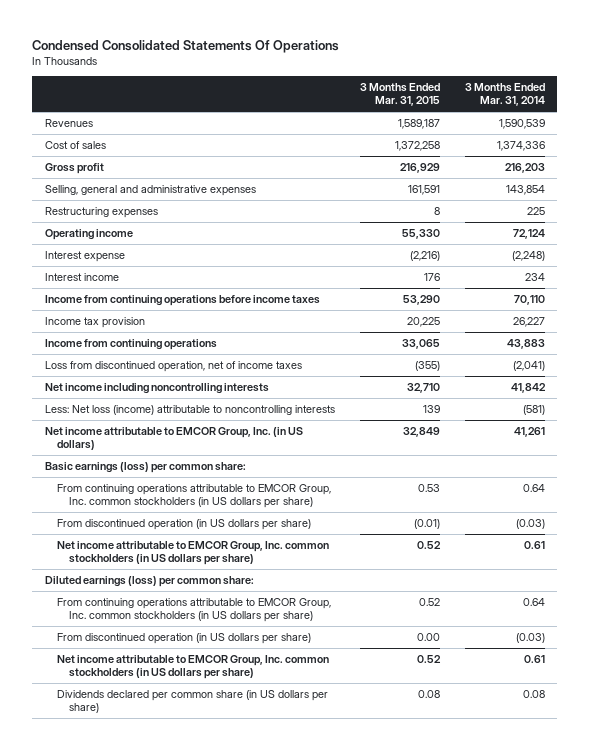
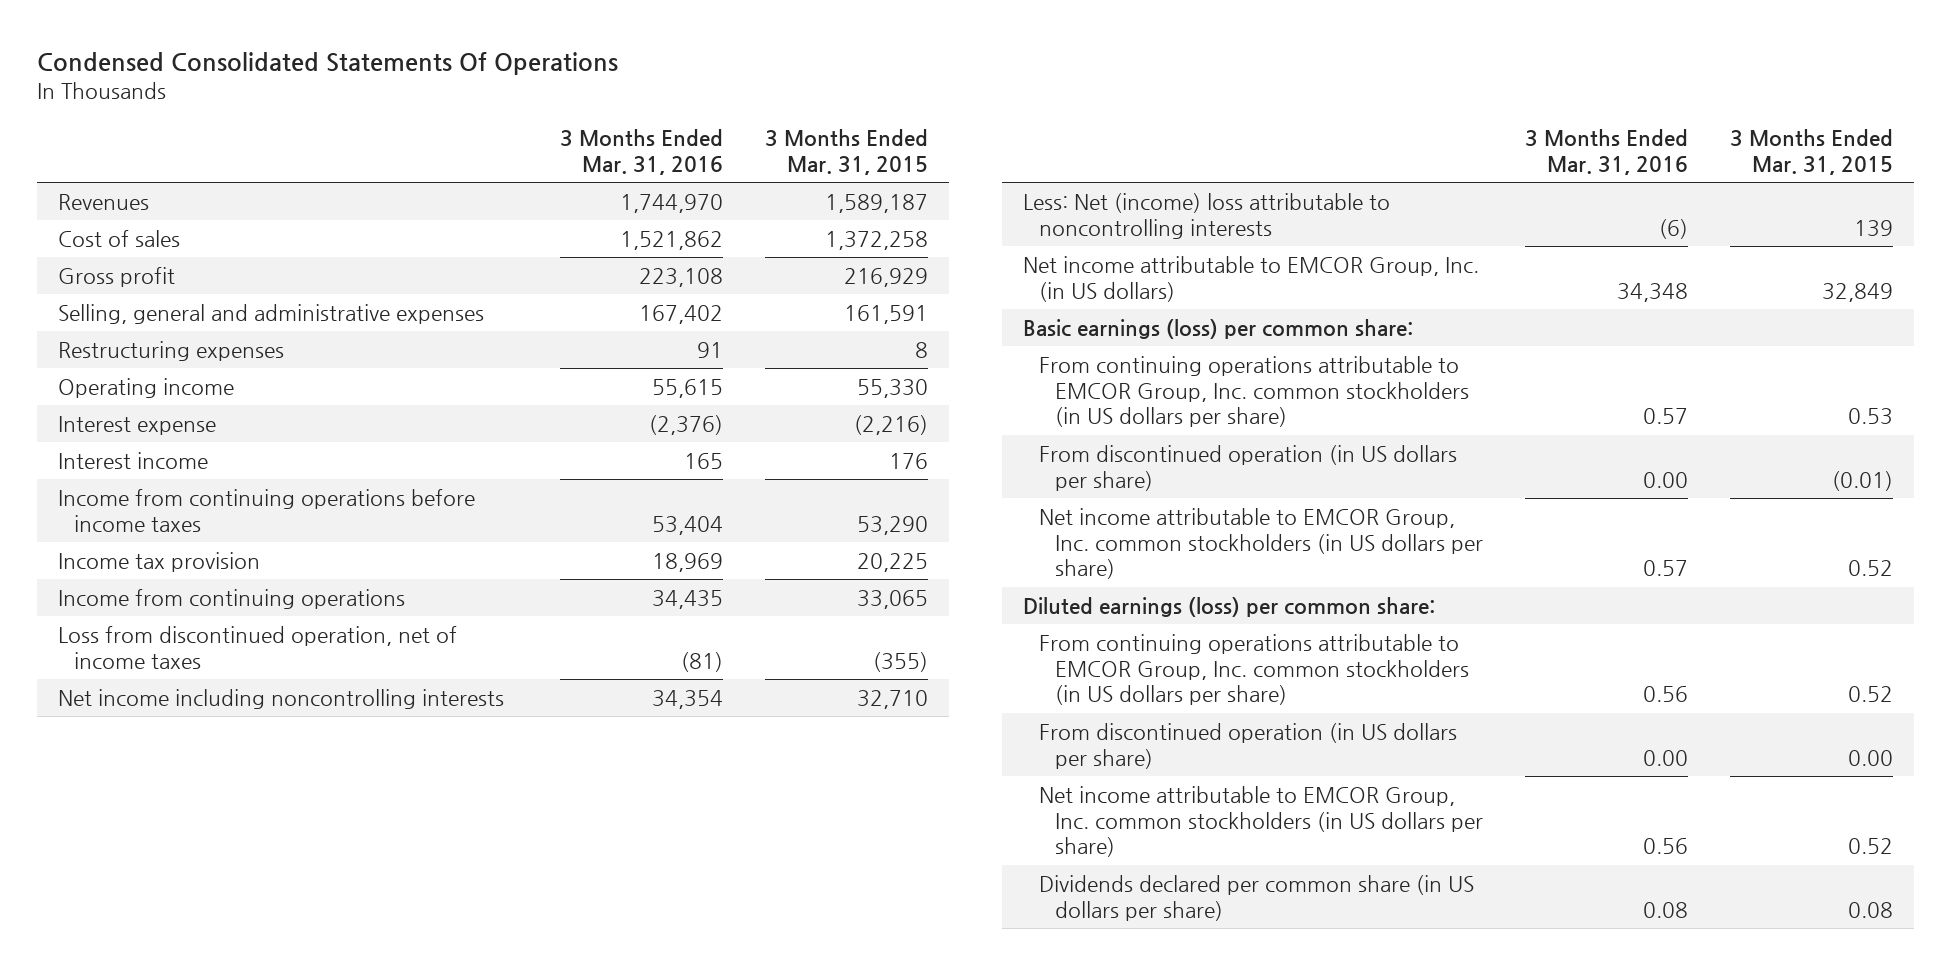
[464,83,545,107] 3 Months Ended Mar. 31, 2014 -> none
none -> [560,129,724,176] 3 Months Ended Mar. 31, 2016
[44,405,335,416] Less: Net loss (income) attributable to noncontrolling interests -> [1023,192,1391,239] Less: Net (income) loss attributable to noncontrolling interests

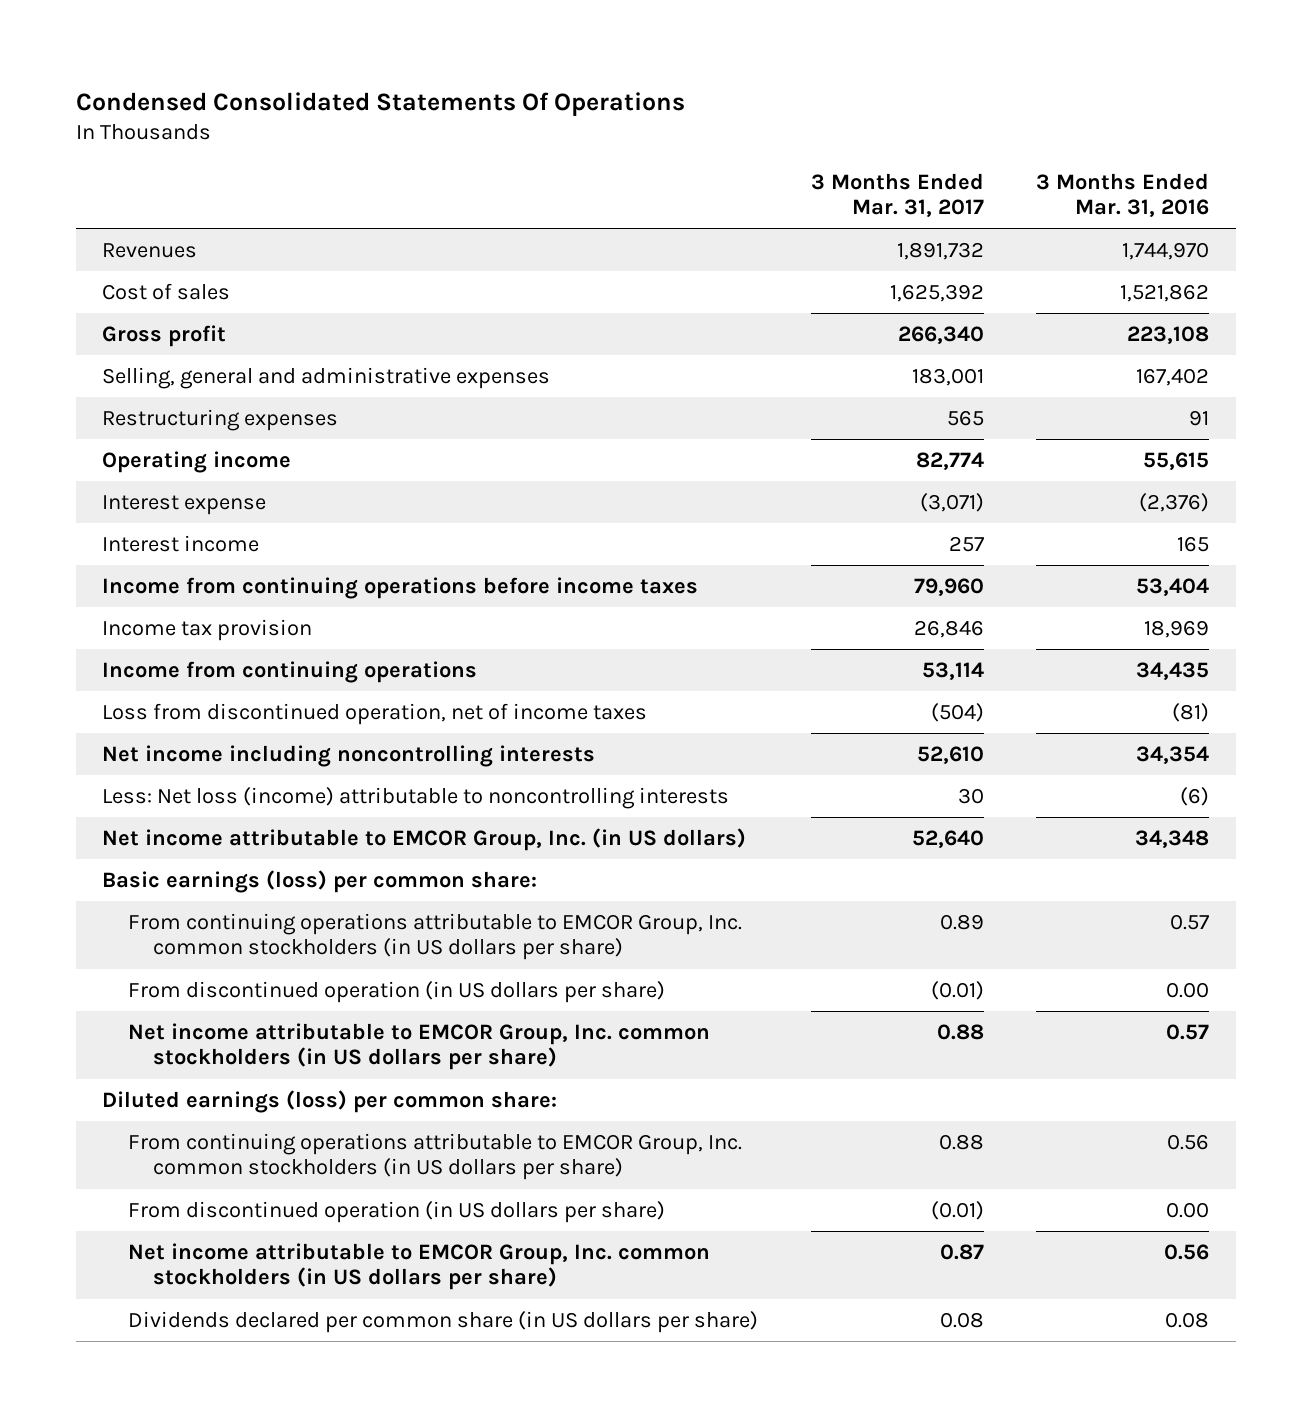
[765,129,929,176] 3 Months Ended Mar. 31, 2015 -> none
none -> [810,172,984,218] 3 Months Ended Mar. 31, 2017
[1023,192,1391,239] Less: Net (income) loss attributable to noncontrolling interests -> [102,786,730,809] Less: Net loss (income) attributable to noncontrolling interests

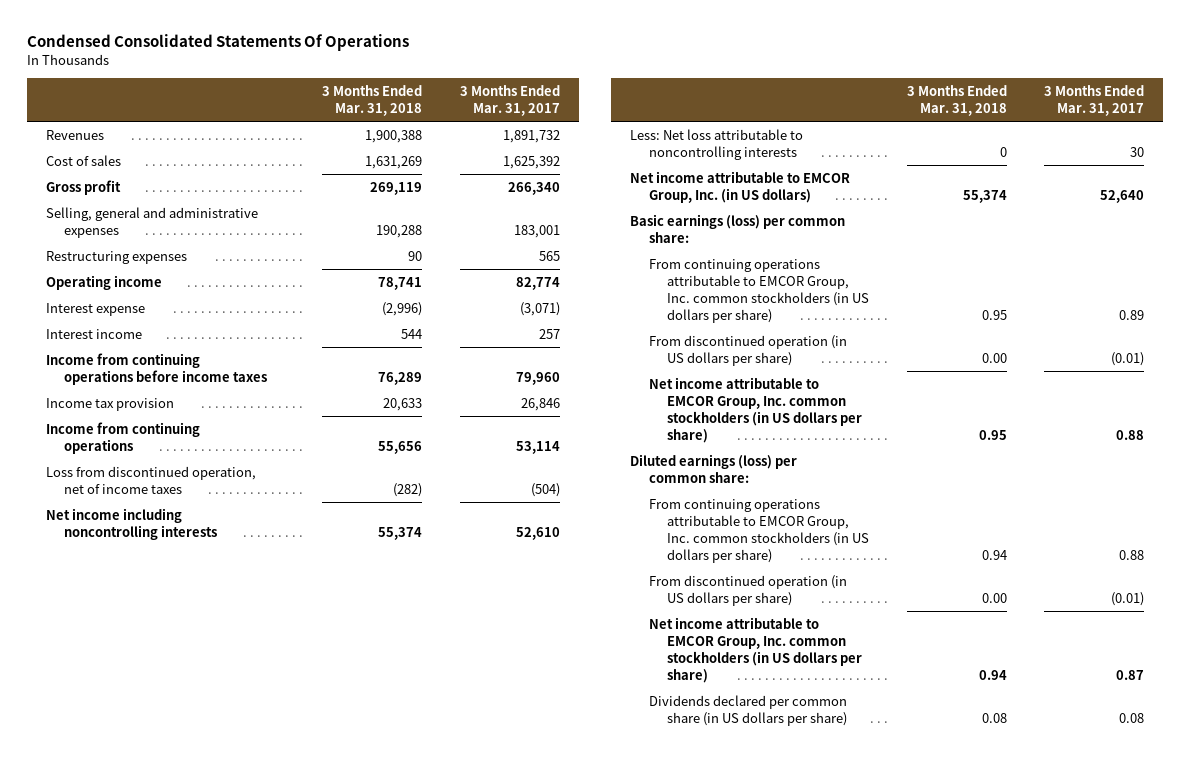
[1036,172,1210,218] 3 Months Ended Mar. 31, 2016 -> none
none -> [322,85,423,117] 3 Months Ended Mar. 31, 2018
[102,786,730,809] Less: Net loss (income) attributable to noncontrolling interests -> [630,128,804,160] Less: Net loss attributable to noncontrolling interests

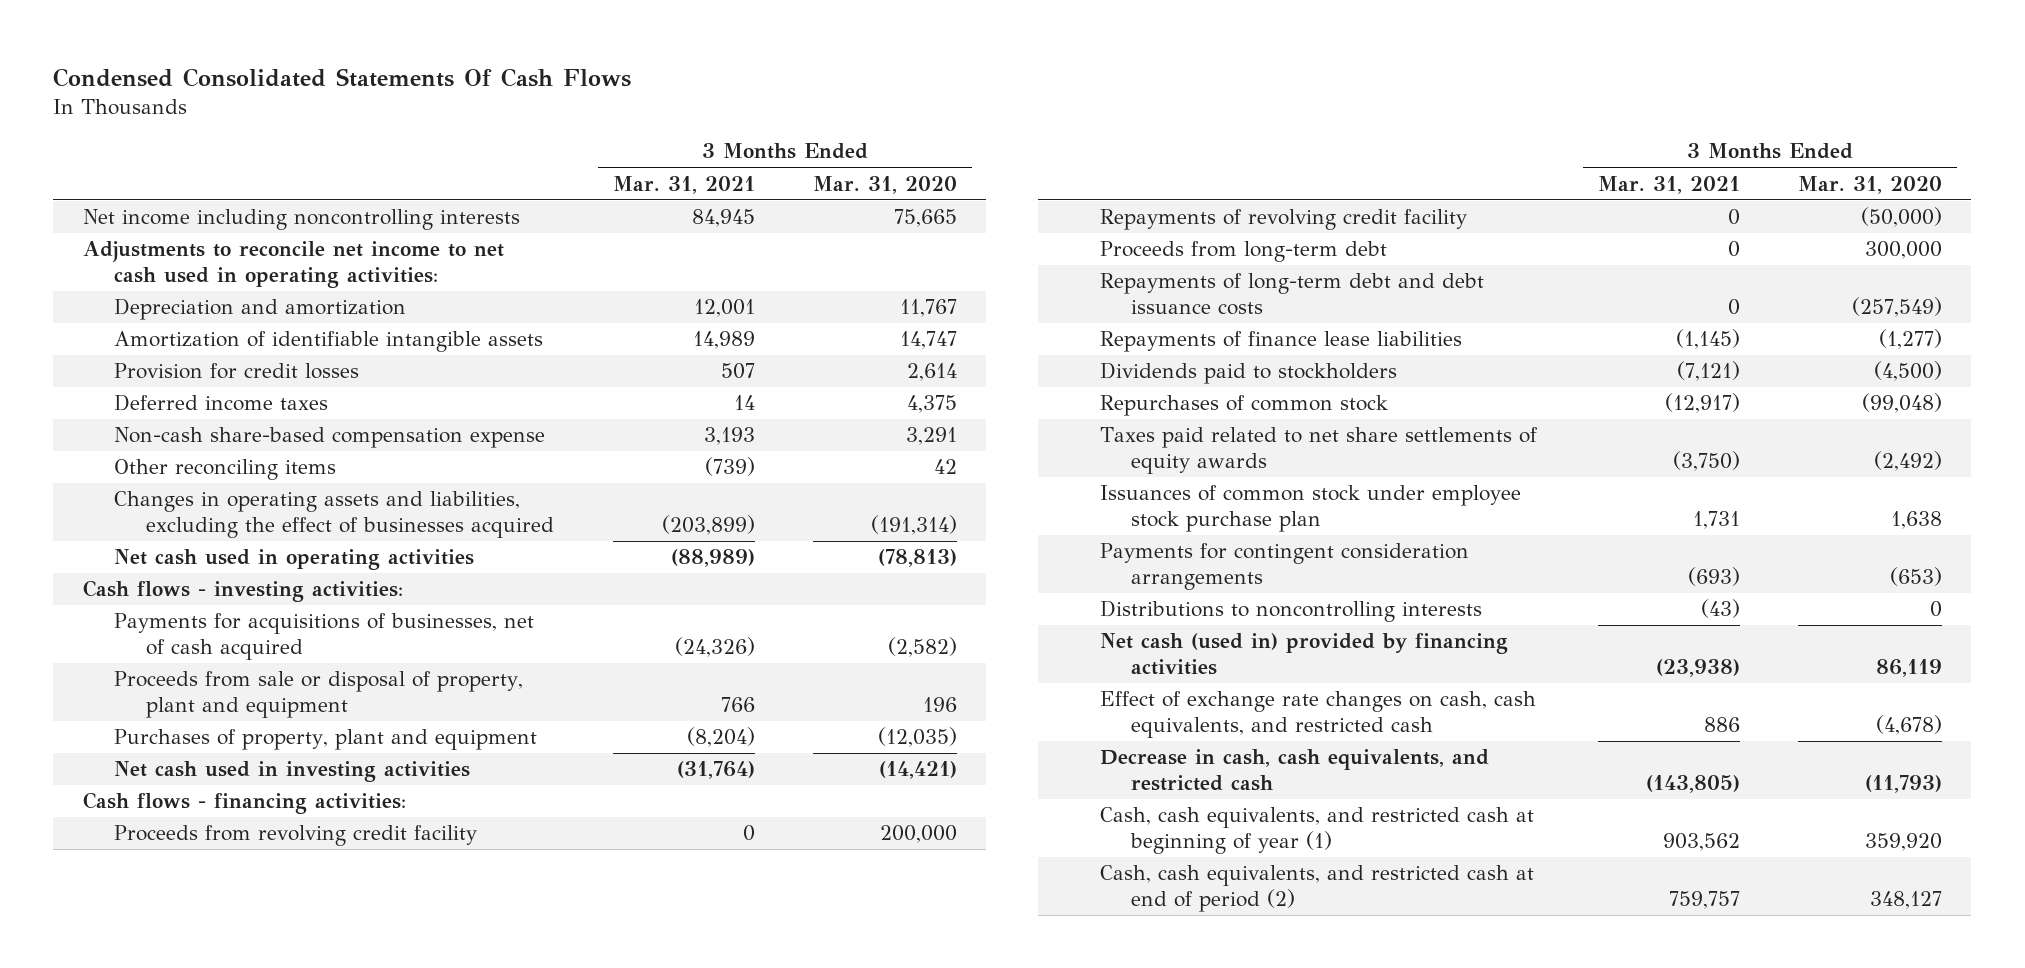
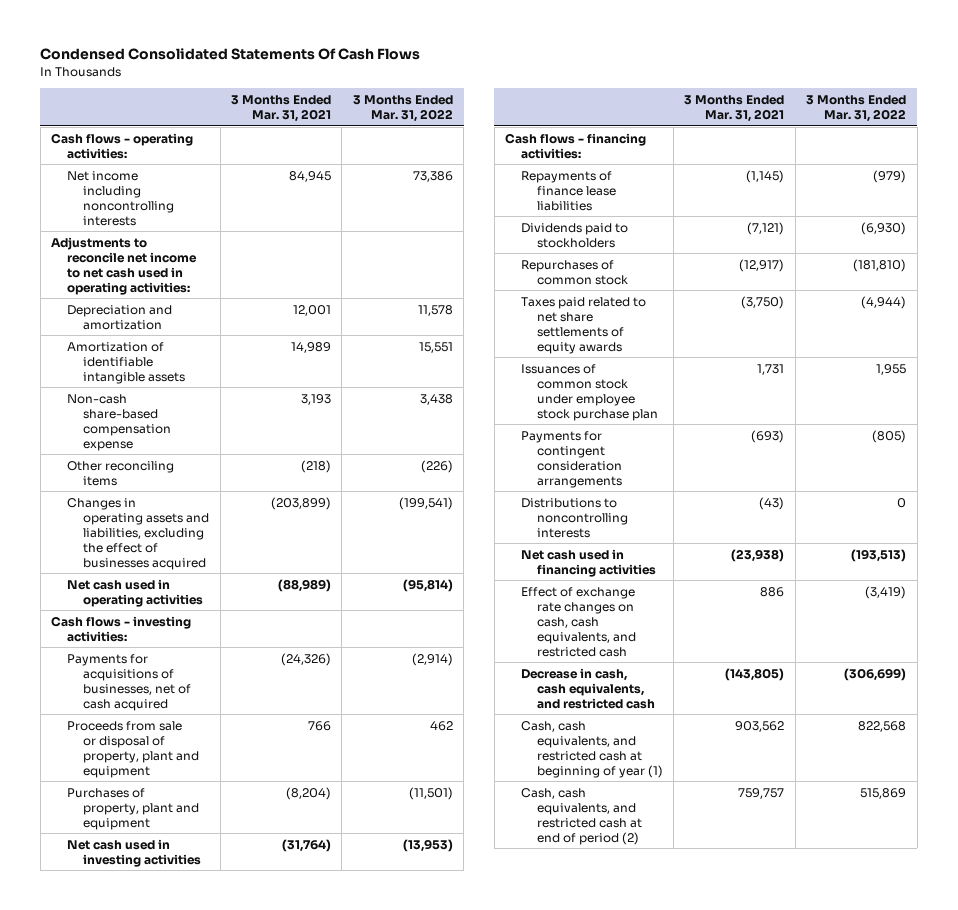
[813,175,958,194] Mar. 31, 2020 -> none
none -> [352,94,453,122] 3 Months Ended Mar. 31, 2022
none -> [51,132,194,159] Cash flows - operating activities:
[114,363,360,380] Provision for credit losses -> none
[114,394,329,412] Deferred income taxes -> none
[704,457,755,477] (739) -> [300,459,331,473] (218)
[114,825,478,847] Proceeds from revolving credit facility -> none
[1099,209,1467,231] Repayments of revolving credit facility -> none
[1099,241,1387,263] Proceeds from long-term debt -> none
[1099,273,1484,315] Repayments of long-term debt and debt issuance costs -> none
[1099,633,1508,675] Net cash (used in) provided by financing activities -> [520,548,656,577] Net cash used in financing activities

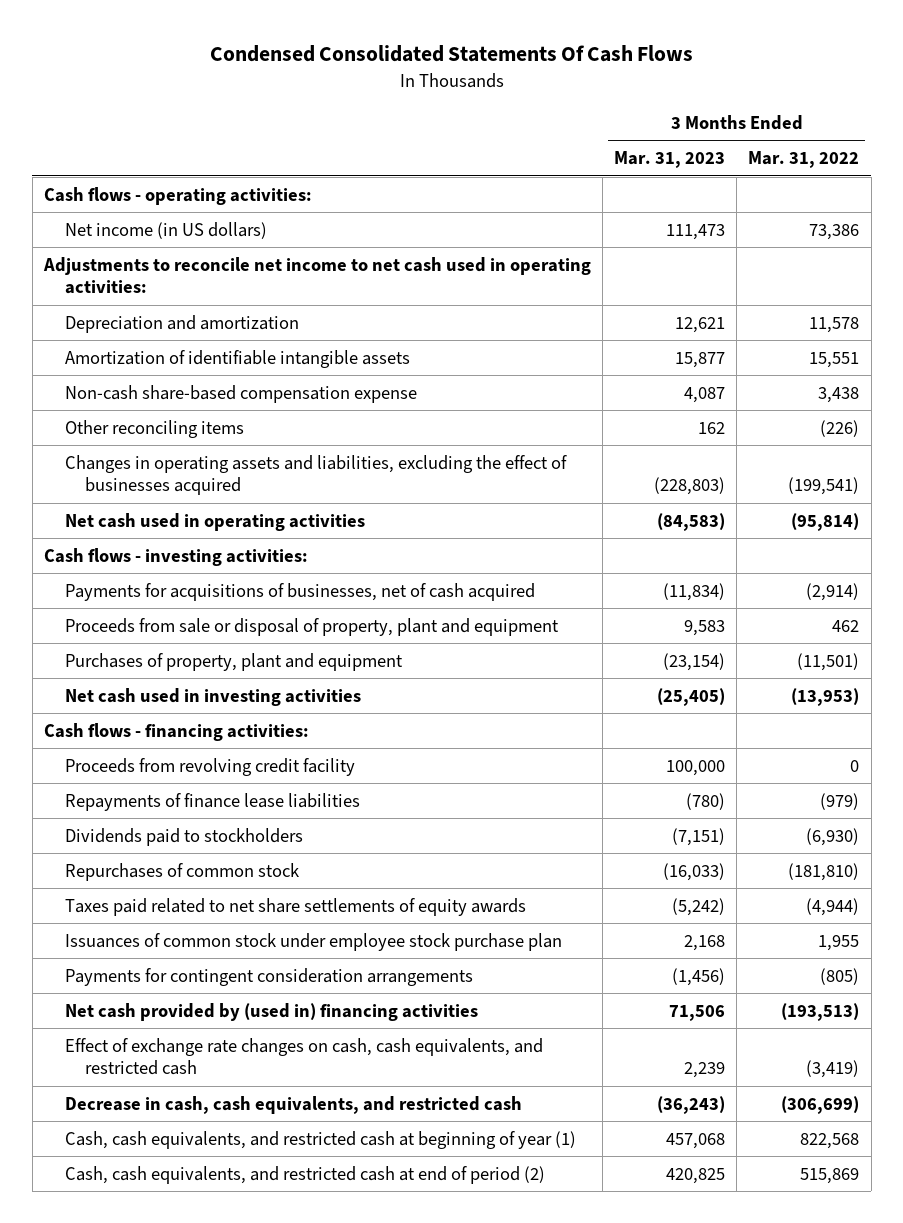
[230,94,331,122] 3 Months Ended Mar. 31, 2021 -> none
none -> [614,151,726,169] Mar. 31, 2023
[67,170,175,226] Net income including noncontrolling interests -> [64,221,267,239] Net income (in US dollars)
none -> [64,757,355,776] Proceeds from revolving credit facility
[520,497,628,538] Distributions to noncontrolling interests -> none
[520,548,656,577] Net cash used in financing activities -> [64,1002,478,1021] Net cash provided by (used in) financing activities

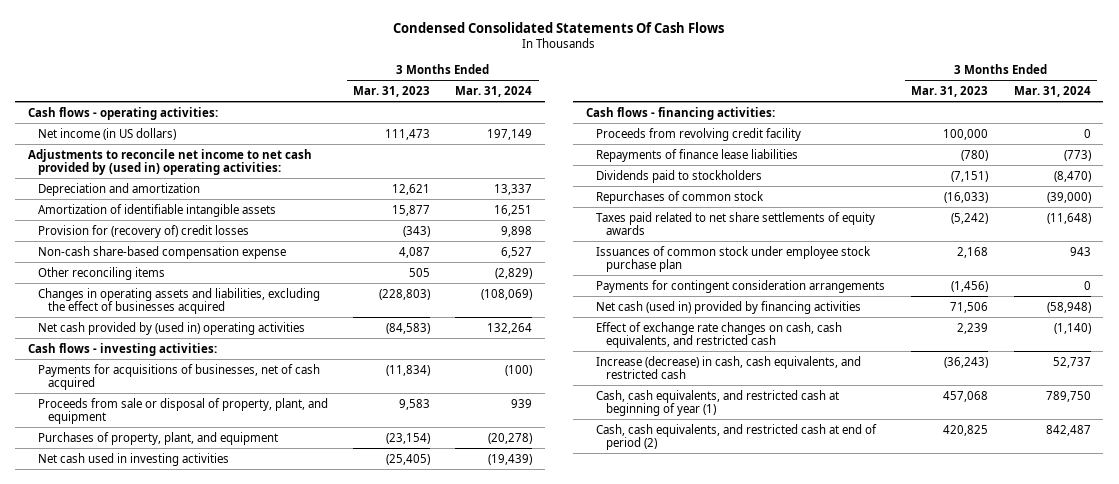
[748,151,860,169] Mar. 31, 2022 -> none
none -> [455,85,533,97] Mar. 31, 2024
[43,256,592,295] Adjustments to reconcile net income to net cash used in operating activities: -> [27,148,312,175] Adjustments to reconcile net income to net cash provided by (used in) operating activities:
none -> [37,224,249,238] Provision for (recovery of) credit losses
[698,421,726,434] 162 -> [409,267,431,277] 505
[64,512,365,531] Net cash used in operating activities -> [37,321,305,335] Net cash provided by (used in) operating activities
[64,617,559,636] Proceeds from sale or disposal of property, plant and equipment -> [37,397,328,424] Proceeds from sale or disposal of property, plant, and equipment
[64,652,403,671] Purchases of property, plant and equipment -> [37,431,278,445] Purchases of property, plant, and equipment
[64,1002,478,1021] Net cash provided by (used in) financing activities -> [596,300,862,314] Net cash (used in) provided by financing activities
[64,1095,522,1114] Decrease in cash, cash equivalents, and restricted cash -> [596,355,862,379] Increase (decrease) in cash, cash equivalents, and restricted cash

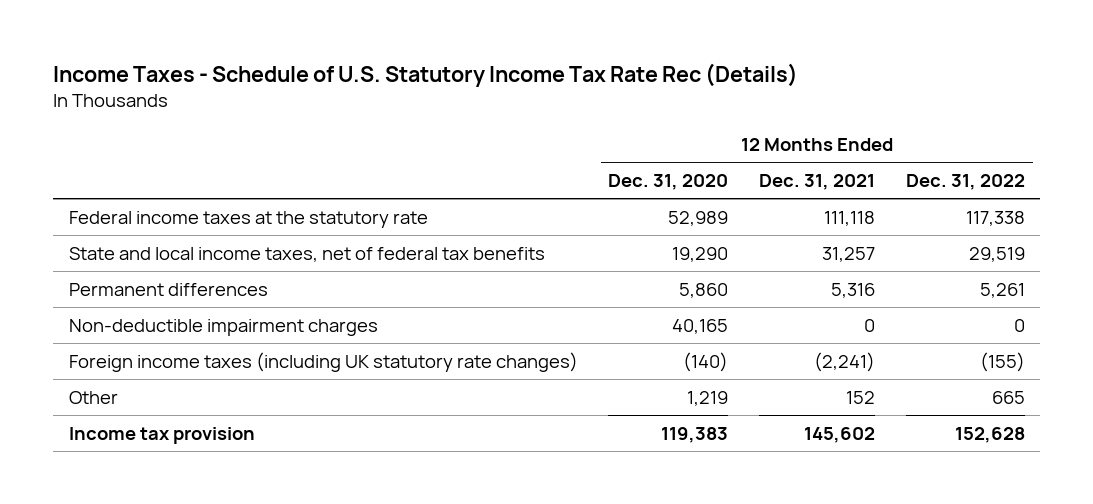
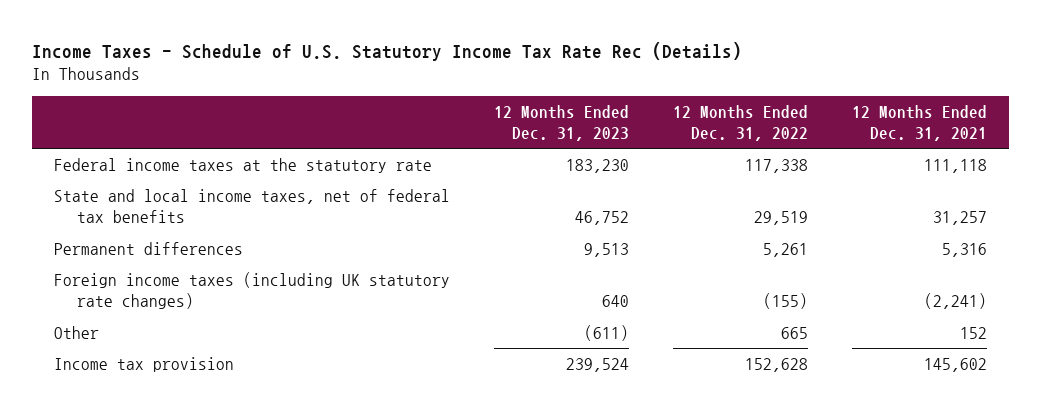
[608,173,729,190] Dec. 31, 2020 -> none
none -> [493,104,629,141] 12 Months Ended Dec. 31, 2023
[68,318,378,336] Non-deductible impairment charges -> none

